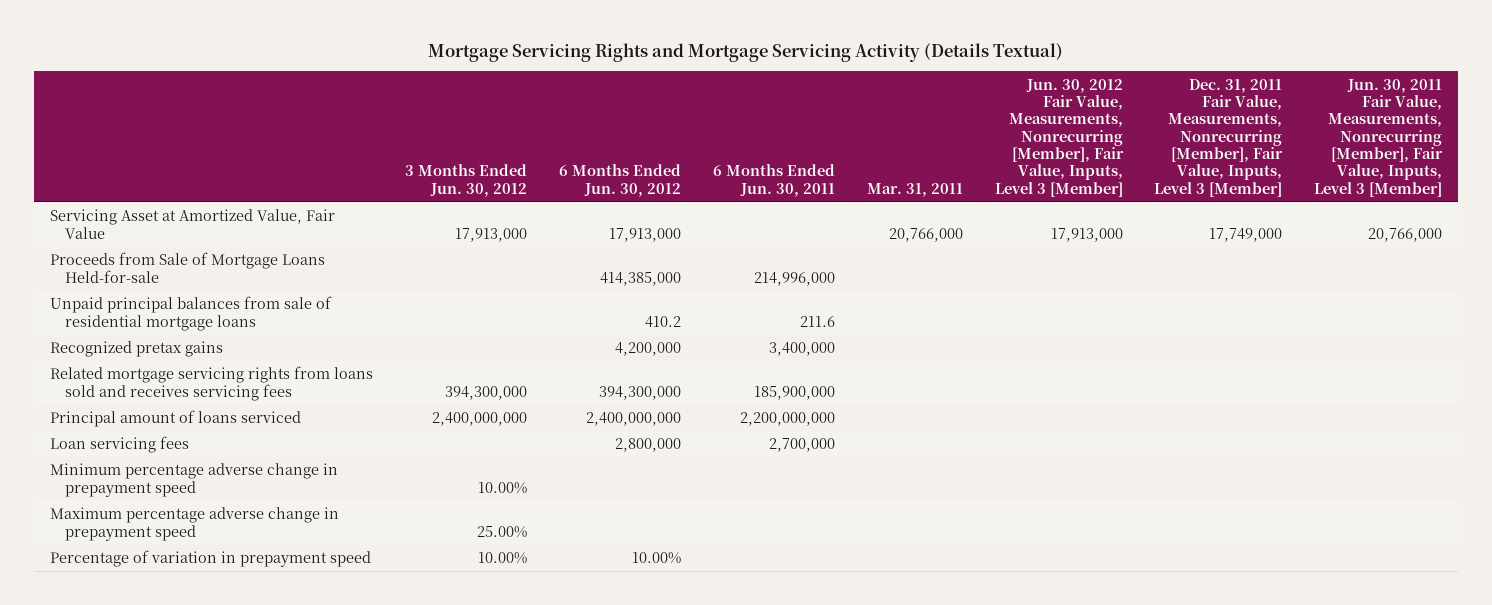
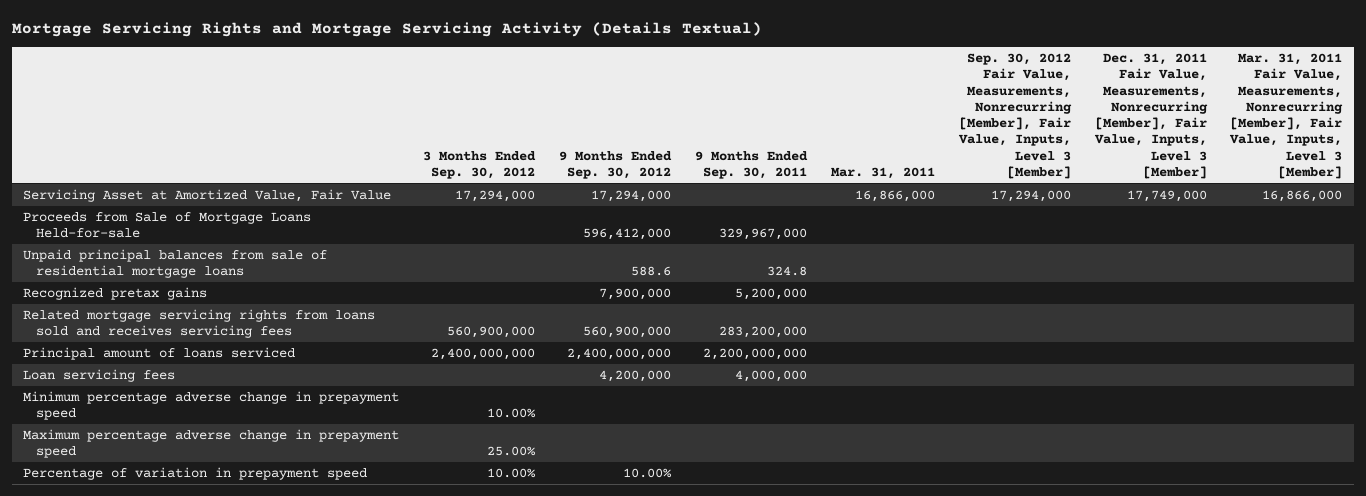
[404,164,527,197] 3 Months Ended Jun. 30, 2012 -> none
[558,164,681,197] 6 Months Ended Jun. 30, 2012 -> none
[712,164,835,197] 6 Months Ended Jun. 30, 2011 -> none
[994,78,1124,197] Jun. 30, 2012 Fair Value, Measurements, Nonrecurring [Member], Fair Value, Inputs, Level 3 [Member] -> none
[1314,78,1444,197] Jun. 30, 2011 Fair Value, Measurements, Nonrecurring [Member], Fair Value, Inputs, Level 3 [Member] -> none
none -> [423,150,537,180] 3 Months Ended Sep. 30, 2012
none -> [559,150,673,180] 9 Months Ended Sep. 30, 2012
none -> [694,150,808,180] 9 Months Ended Sep. 30, 2011
none -> [957,52,1072,180] Sep. 30, 2012 Fair Value, Measurements, Nonrecurring [Member], Fair Value, Inputs, Level 3 [Member]
none -> [1229,52,1344,180] Mar. 31, 2011 Fair Value, Measurements, Nonrecurring [Member], Fair Value, Inputs, Level 3 [Member]
[888,227,963,242] 20,766,000 -> [854,189,935,202] 16,866,000

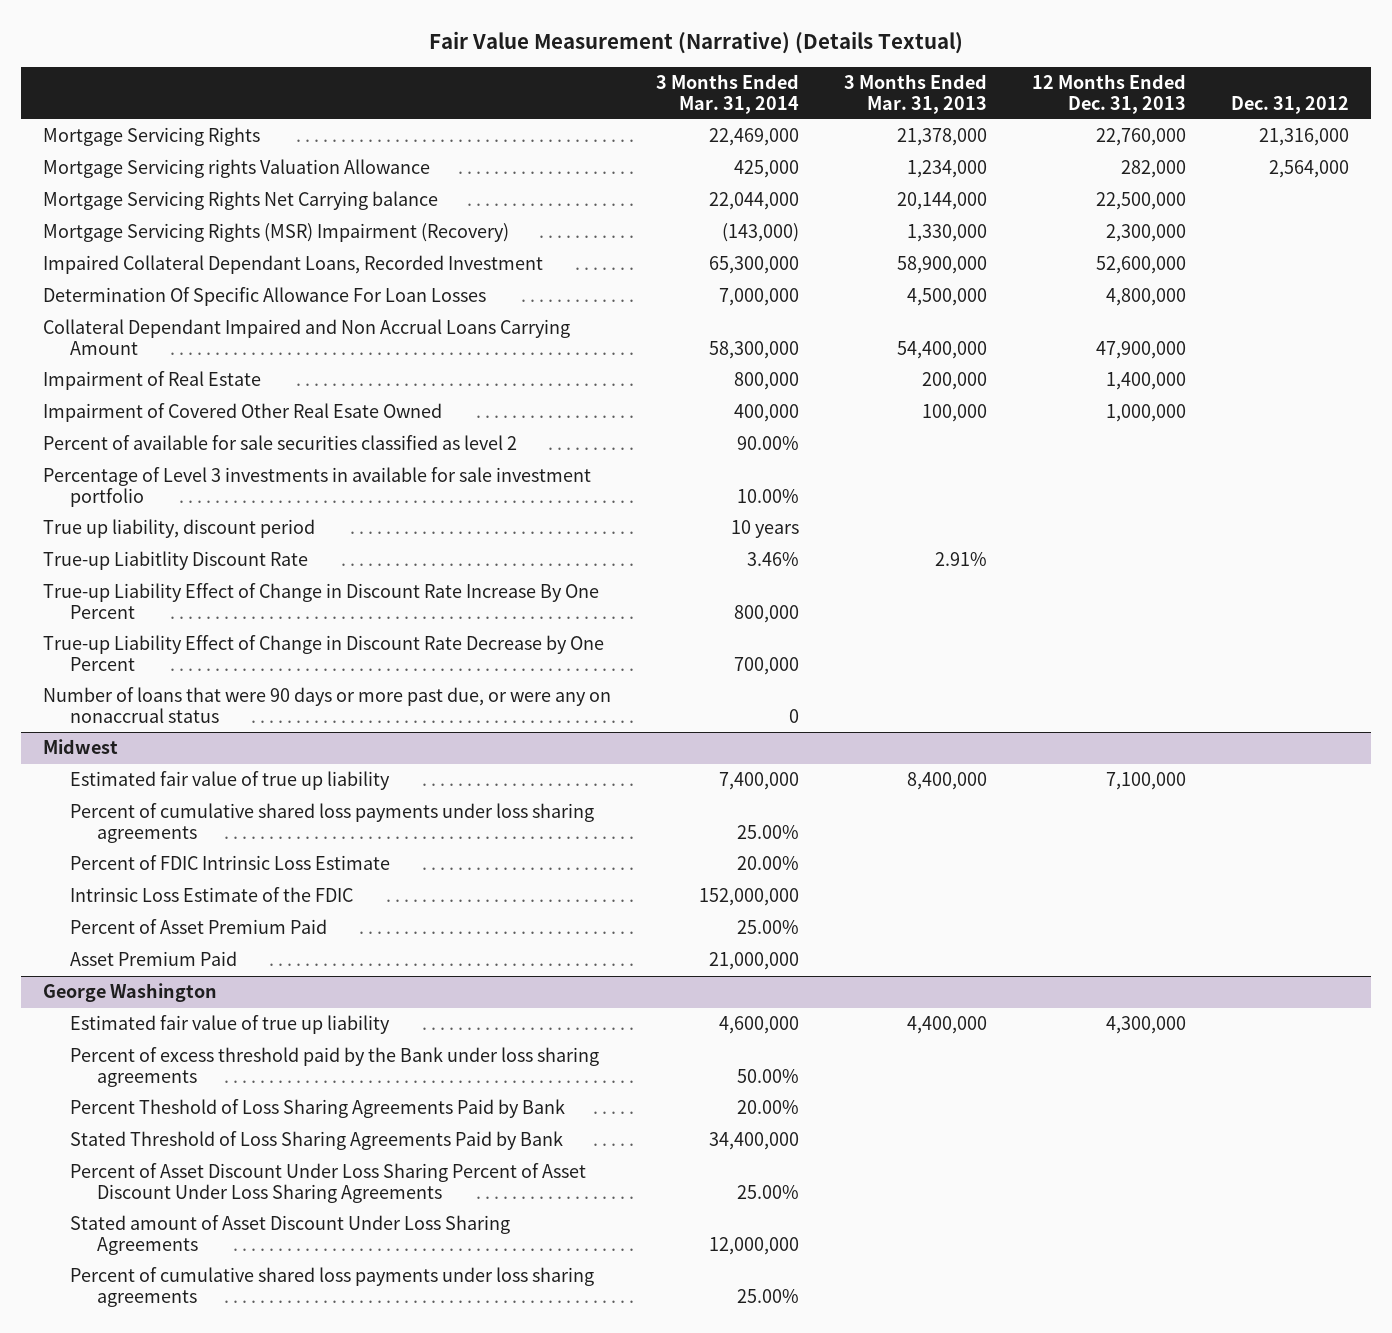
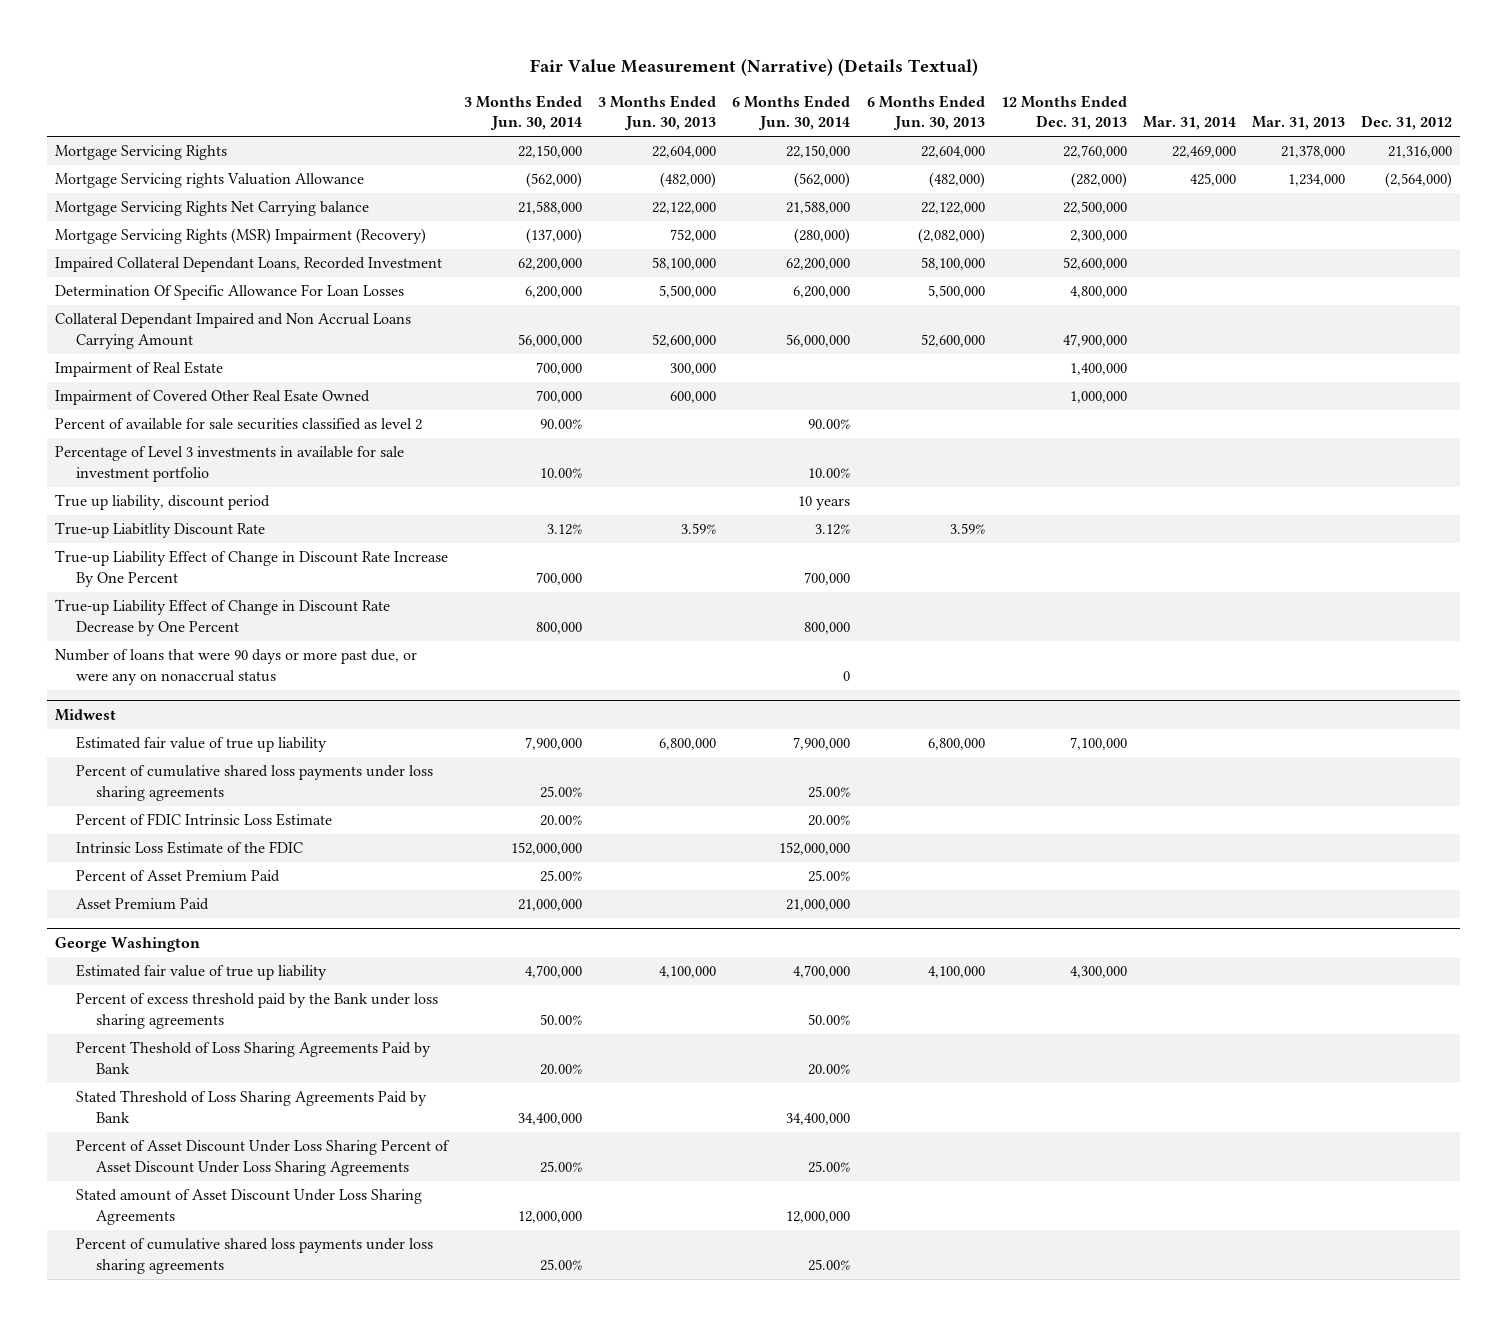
[656,73,800,114] 3 Months Ended Mar. 31, 2014 -> none
[843,73,987,114] 3 Months Ended Mar. 31, 2013 -> none
none -> [464,95,583,131] 3 Months Ended Jun. 30, 2014
none -> [598,95,717,131] 3 Months Ended Jun. 30, 2013
none -> [732,95,851,131] 6 Months Ended Jun. 30, 2014
none -> [866,95,985,131] 6 Months Ended Jun. 30, 2013
none -> [1142,116,1236,131] Mar. 31, 2014
none -> [1252,116,1346,131] Mar. 31, 2013
[1120,160,1186,179] 282,000 -> [1070,172,1127,189] (282,000)
[1268,160,1349,179] 2,564,000 -> [1385,172,1453,189] (2,564,000)

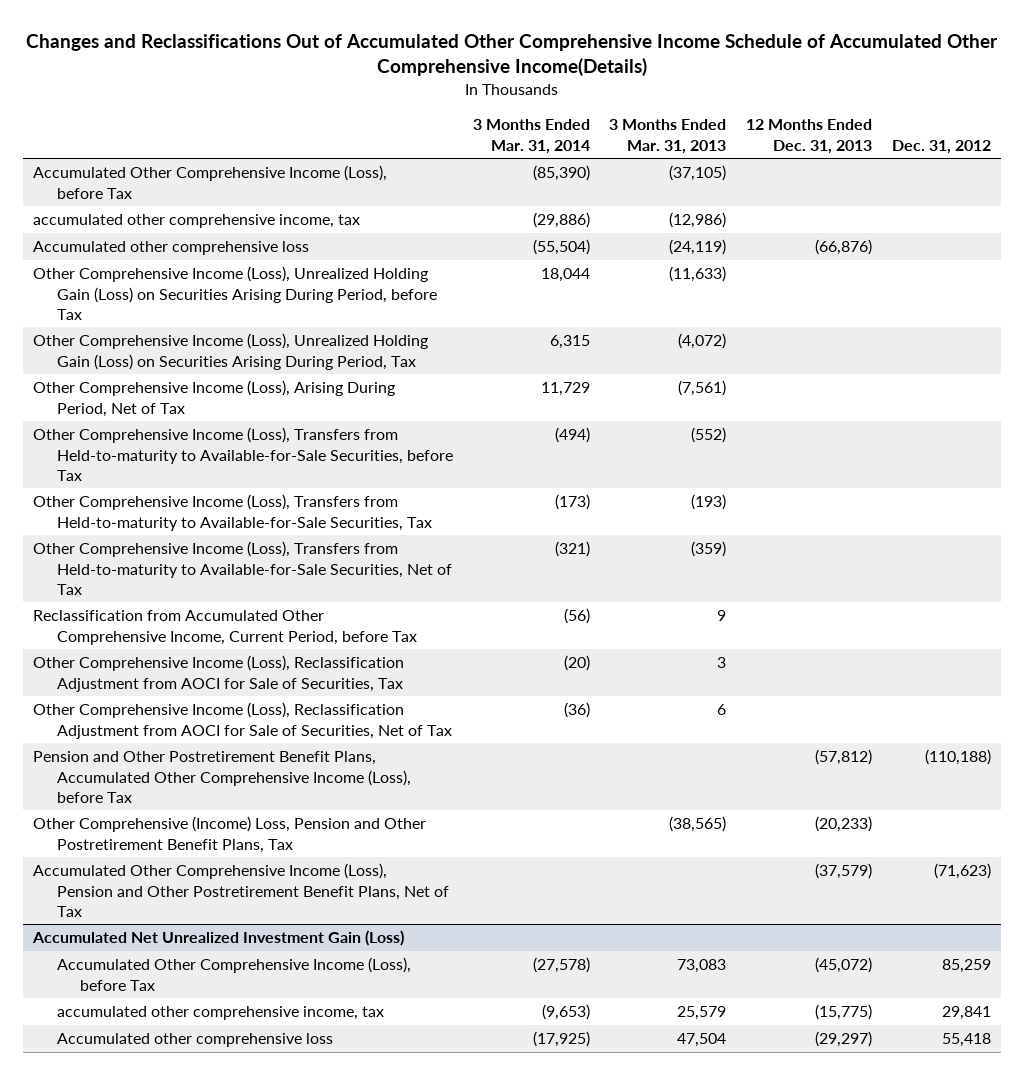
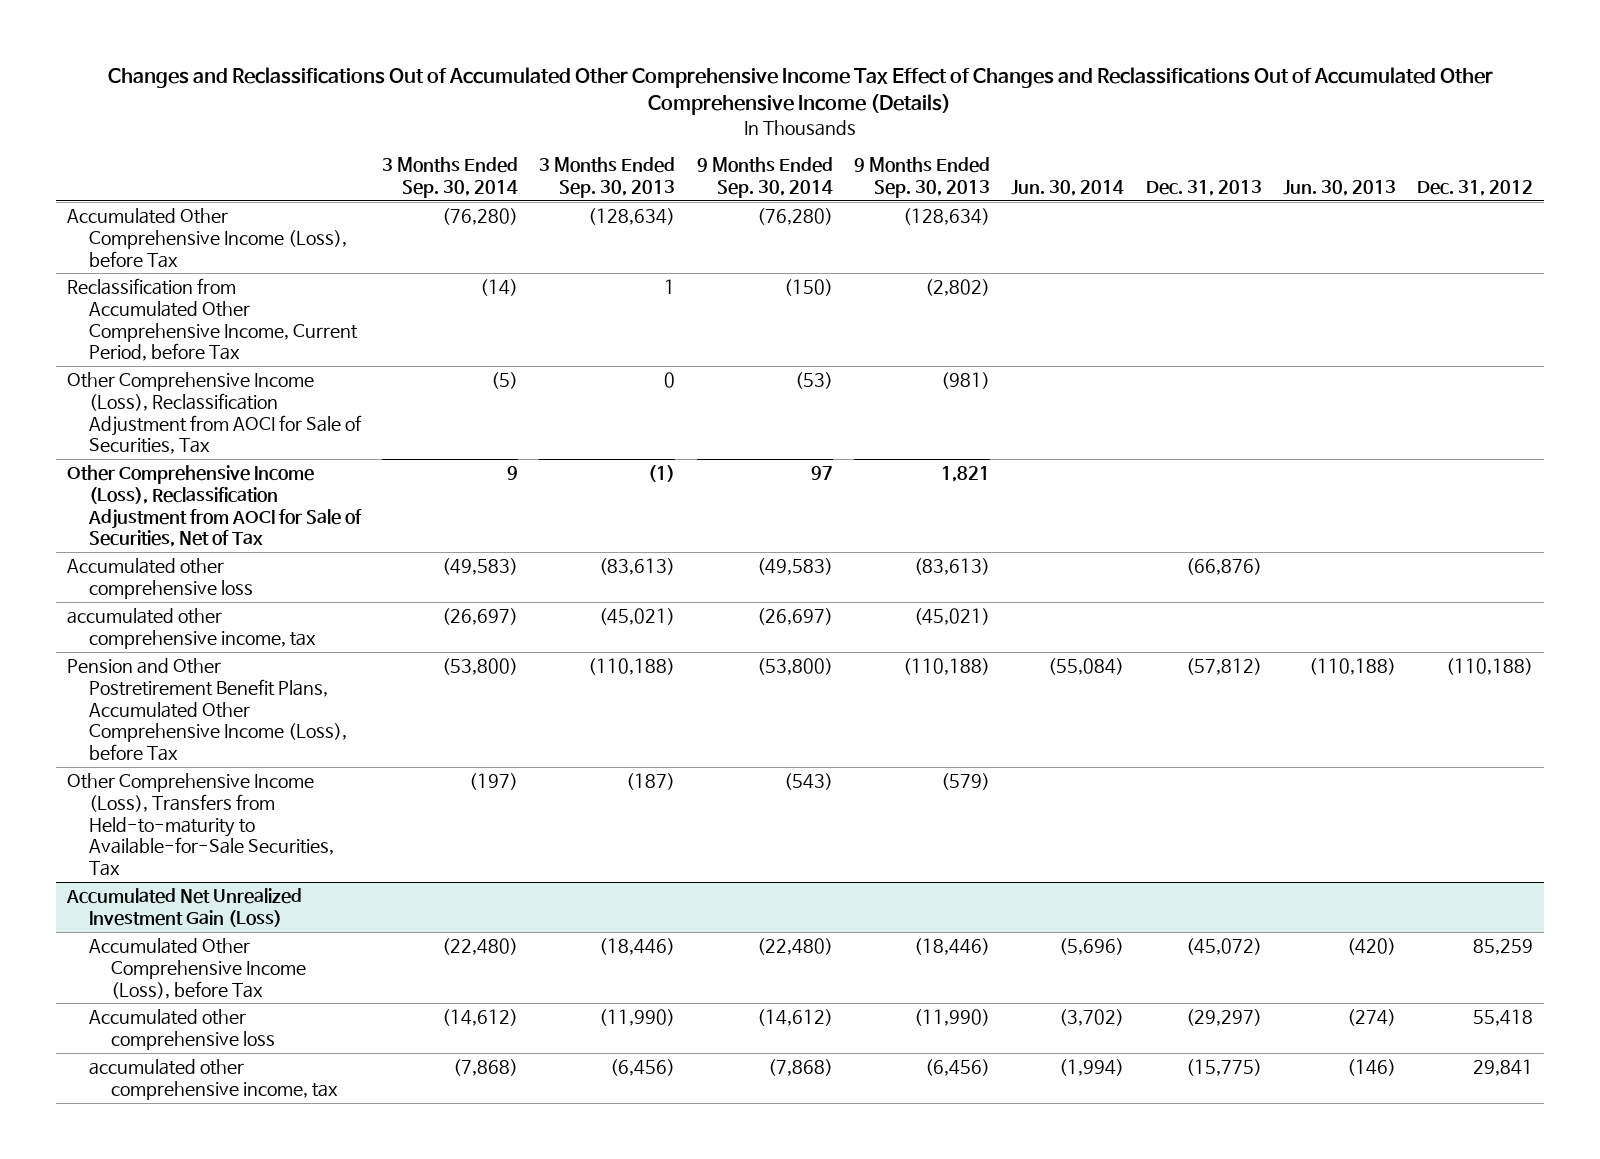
[26,34,999,77] Changes and Reclassifications Out of Accumulated Other Comprehensive Income Schedule of Accumulated Other Comprehensive Income(Details) -> [108,67,1494,116] Changes and Reclassifications Out of Accumulated Other Comprehensive Income Tax Effect of Changes and Reclassifications Out of Accumulated Other Comprehensive Income (Details)
[472,119,590,154] 3 Months Ended Mar. 31, 2014 -> none
[609,119,727,154] 3 Months Ended Mar. 31, 2013 -> none
[746,119,873,154] 12 Months Ended Dec. 31, 2013 -> none
none -> [382,157,519,198] 3 Months Ended Sep. 30, 2014
none -> [539,157,676,198] 3 Months Ended Sep. 30, 2013
none -> [696,157,833,198] 9 Months Ended Sep. 30, 2014
none -> [854,157,991,198] 9 Months Ended Sep. 30, 2013
none -> [1011,179,1125,196] Jun. 30, 2014
none -> [1145,179,1262,196] Dec. 31, 2013
none -> [1283,179,1397,196] Jun. 30, 2013
[33,266,437,320] Other Comprehensive Income (Loss), Unrealized Holding Gain (Loss) on Securities Arising During Period, before Tax -> none
[33,333,429,370] Other Comprehensive Income (Loss), Unrealized Holding Gain (Loss) on Securities Arising During Period, Tax -> none
[33,380,396,417] Other Comprehensive Income (Loss), Arising During Period, Net of Tax -> none
[33,427,453,481] Other Comprehensive Income (Loss), Transfers from Held-to-maturity to Available-for-Sale Securities, before Tax -> none
[33,541,452,595] Other Comprehensive Income (Loss), Transfers from Held-to-maturity to Available-for-Sale Securities, Net of Tax -> none
[33,241,310,256] Accumulated other comprehensive loss -> [66,558,253,599] Accumulated other comprehensive loss
[33,214,361,229] accumulated other comprehensive income, tax -> [66,608,316,649] accumulated other comprehensive income, tax
[33,816,427,853] Other Comprehensive (Income) Loss, Pension and Other Postretirement Benefit Plans, Tax -> none
[33,863,449,917] Accumulated Other Comprehensive Income (Loss), Pension and Other Postretirement Benefit Plans, Net of Tax -> none
[33,494,432,531] Other Comprehensive Income (Loss), Transfers from Held-to-maturity to Available-for-Sale Securities, Tax -> [66,773,334,877] Other Comprehensive Income (Loss), Transfers from Held-to-maturity to Available-for-Sale Securities, Tax
[56,1006,384,1021] accumulated other comprehensive income, tax -> [88,1059,338,1100] accumulated other comprehensive income, tax

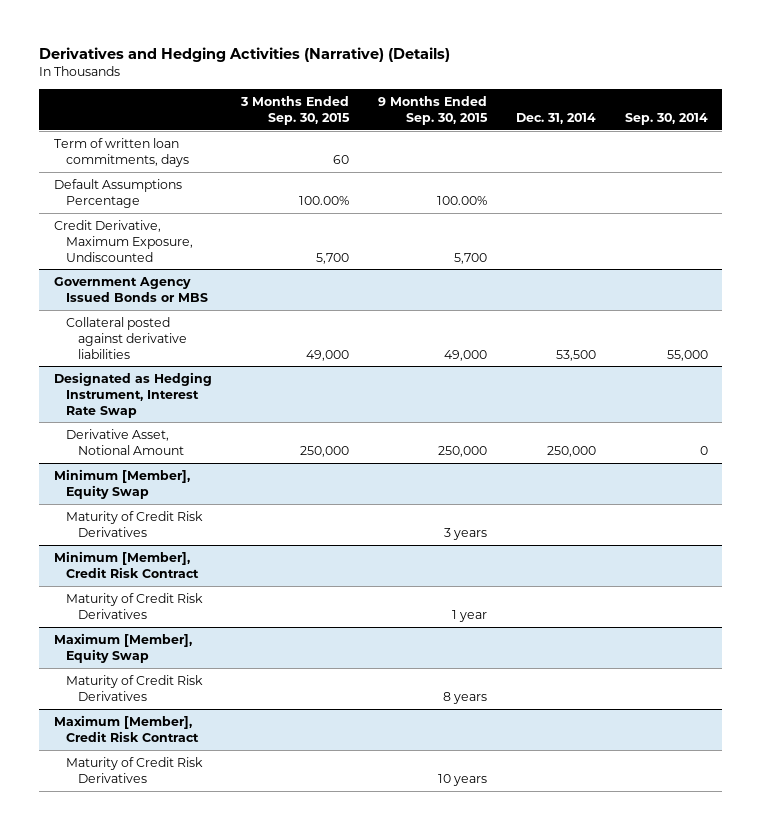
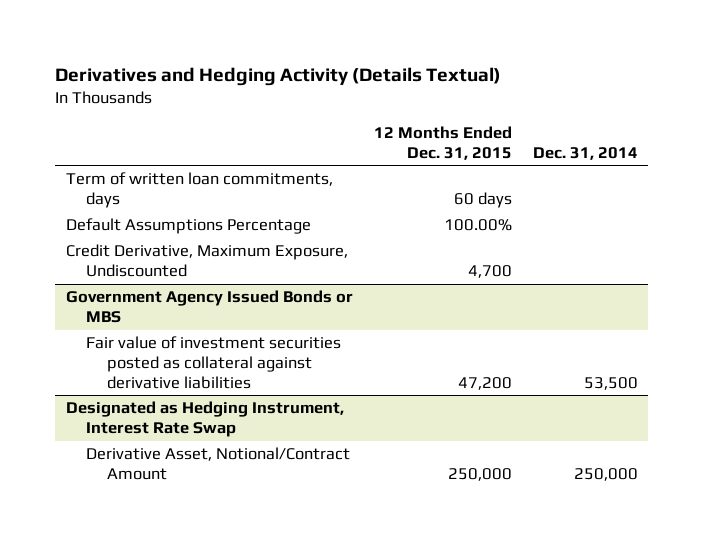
[39,47,451,63] Derivatives and Hedging Activities (Narrative) (Details) -> [55,66,502,86] Derivatives and Hedging Activity (Details Textual)
[239,95,350,125] 3 Months Ended Sep. 30, 2015 -> none
[377,95,488,125] 9 Months Ended Sep. 30, 2015 -> none
[624,112,708,125] Sep. 30, 2014 -> none
none -> [373,125,512,160] 12 Months Ended Dec. 31, 2015
[65,316,187,359] Collateral posted against derivative liabilities -> [86,336,342,389] Fair value of investment securities posted as collateral against derivative liabilities
[53,468,190,499] Minimum [Member], Equity Swap -> none
[65,510,203,537] Maturity of Credit Risk Derivatives -> none
[53,550,199,578] Minimum [Member], Credit Risk Contract -> none
[65,592,203,619] Maturity of Credit Risk Derivatives -> none
[53,632,192,663] Maximum [Member], Equity Swap -> none
[65,674,203,701] Maturity of Credit Risk Derivatives -> none
[53,714,199,742] Maximum [Member], Credit Risk Contract -> none
[65,756,203,783] Maturity of Credit Risk Derivatives -> none
[65,428,184,455] Derivative Asset, Notional Amount -> [86,447,351,481] Derivative Asset, Notional/Contract Amount

